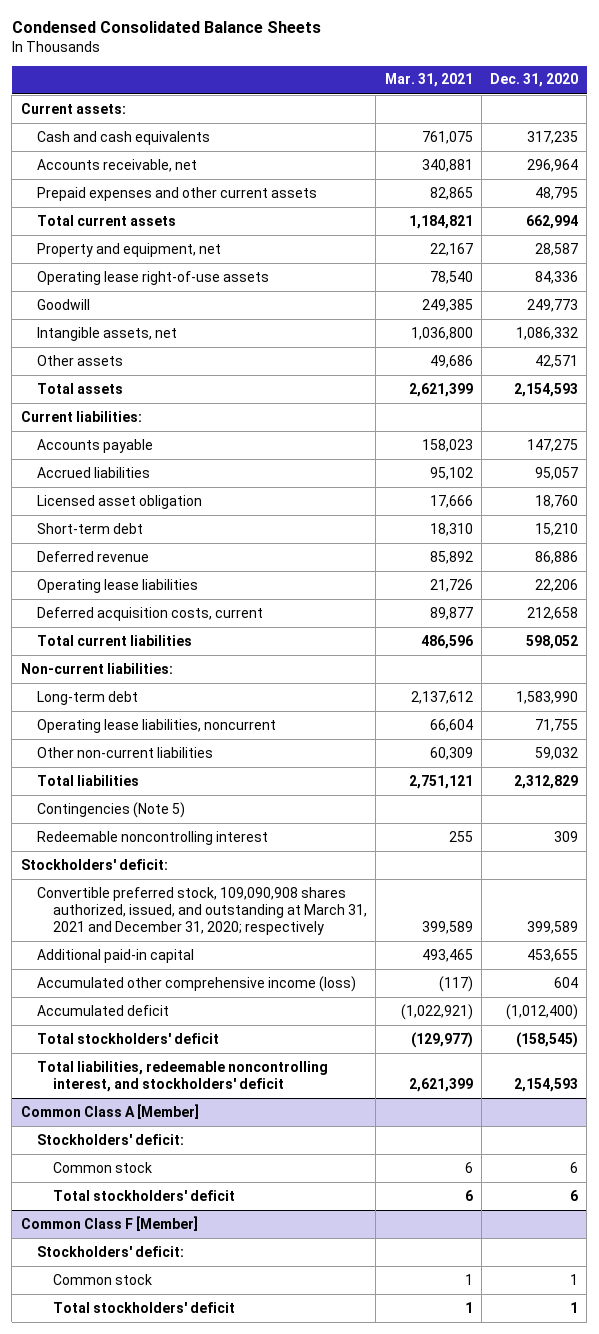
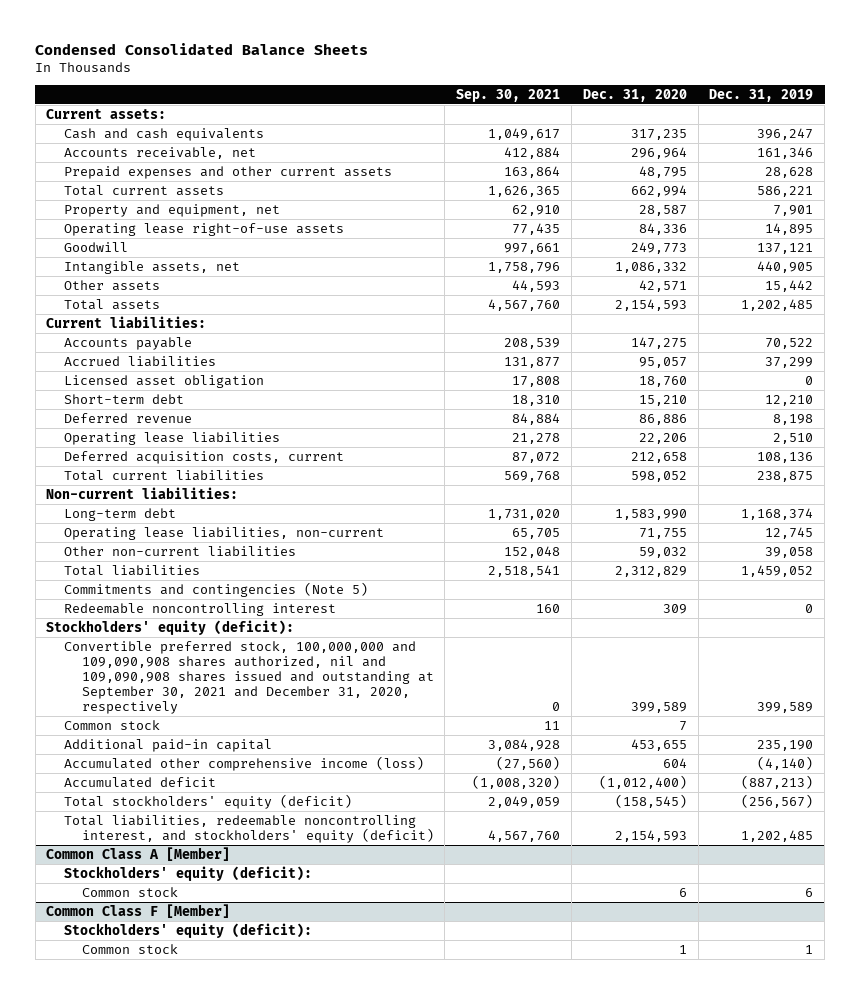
[384,73,473,88] Mar. 31, 2021 -> none
none -> [456,88,561,102] Sep. 30, 2021
none -> [709,88,814,102] Dec. 31, 2019
[36,718,276,733] Operating lease liabilities, noncurrent -> [63,526,384,540] Operating lease liabilities, non-current
[36,801,185,818] Contingencies (Note 5) -> [63,581,368,597] Commitments and contingencies (Note 5)
[20,858,168,870] Stockholders' deficit: -> [46,619,295,635] Stockholders' equity (deficit):
[36,886,368,935] Convertible preferred stock, 109,090,908 shares authorized, issued, and outstanding at March 31, 2021 and December 31, 2020; respectively -> [63,640,434,715] Convertible preferred stock, 100,000,000 and 109,090,908 shares authorized, nil and 109,090,908 shares issued and outstanding at September 30, 2021 and December 31, 2020, respectively
none -> [63,719,160,730] Common stock
[36,1032,219,1044] Total stockholders' deficit -> [63,793,352,809] Total stockholders' equity (deficit)
[36,1060,328,1092] Total liabilities, redeemable noncontrolling interest, and stockholders' deficit -> [63,814,434,844] Total liabilities, redeemable noncontrolling interest, and stockholders' equity (deficit)
[36,1133,184,1145] Stockholders' deficit: -> [63,865,312,881] Stockholders' equity (deficit):
[53,1189,236,1201] Total stockholders' deficit -> none
[36,1245,184,1257] Stockholders' deficit: -> [63,922,312,938] Stockholders' equity (deficit):
[53,1301,236,1313] Total stockholders' deficit -> none

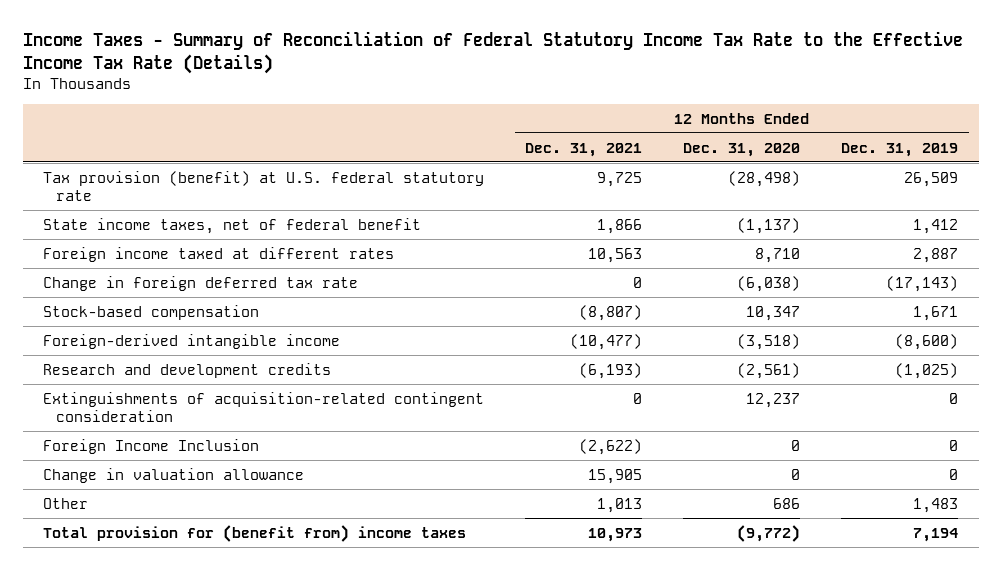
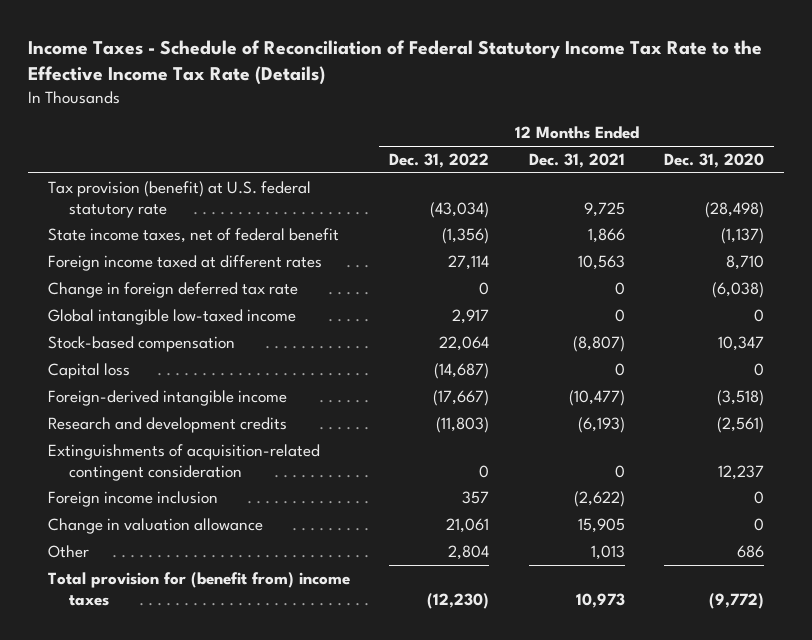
[22,30,963,74] Income Taxes - Summary of Reconciliation of Federal Statutory Income Tax Rate to the Effective Income Tax Rate (Details) -> [27,39,762,85] Income Taxes - Schedule of Reconciliation of Federal Statutory Income Tax Rate to the Effective Income Tax Rate (Details)
[841,142,959,157] Dec. 31, 2019 -> none
none -> [389,153,490,169] Dec. 31, 2022
none -> [47,308,296,325] Global intangible low-taxed income
none -> [47,362,130,379] Capital loss
[43,438,260,454] Foreign Income Inclusion -> [47,490,218,507] Foreign income inclusion

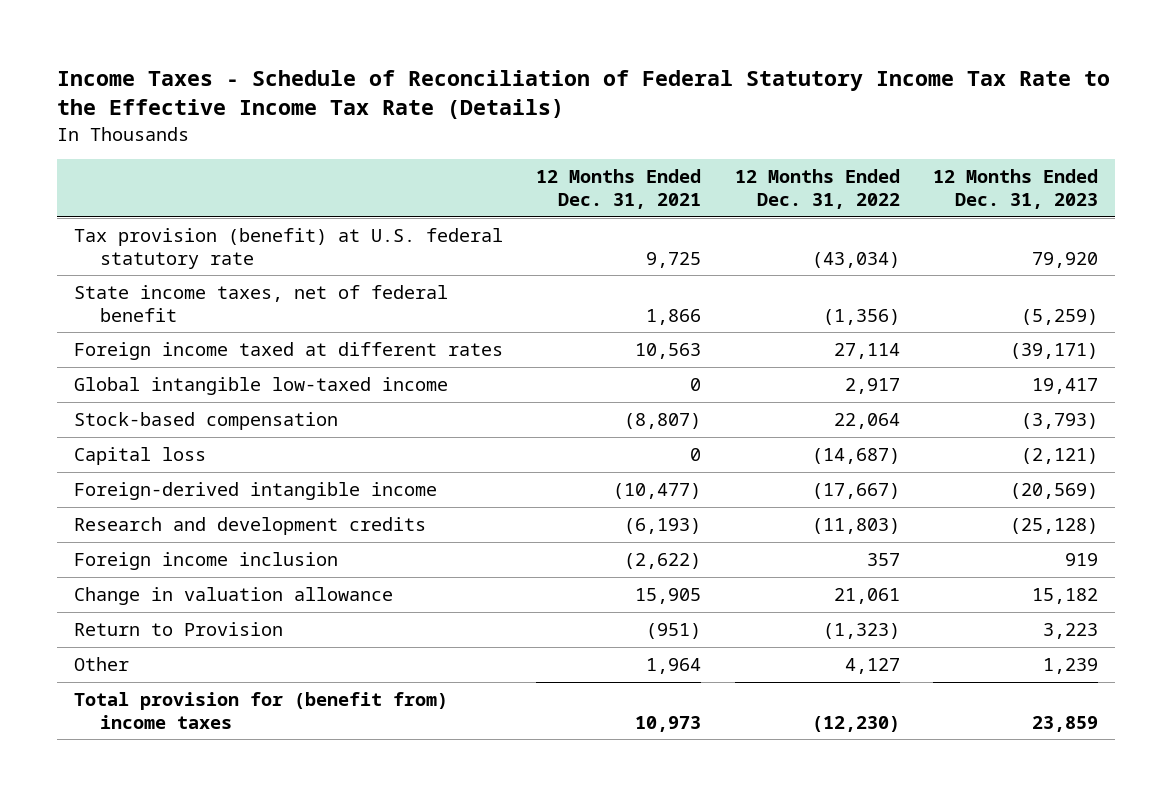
[663,153,764,169] Dec. 31, 2020 -> none
none -> [933,169,1099,210] 12 Months Ended Dec. 31, 2023
[47,281,298,298] Change in foreign deferred tax rate -> none
[47,443,320,481] Extinguishments of acquisition-related contingent consideration -> none
none -> [74,622,284,637] Return to Provision
[448,544,490,560] 2,804 -> [844,658,900,675] 4,127
[590,544,625,560] 1,013 -> [646,658,702,675] 1,964

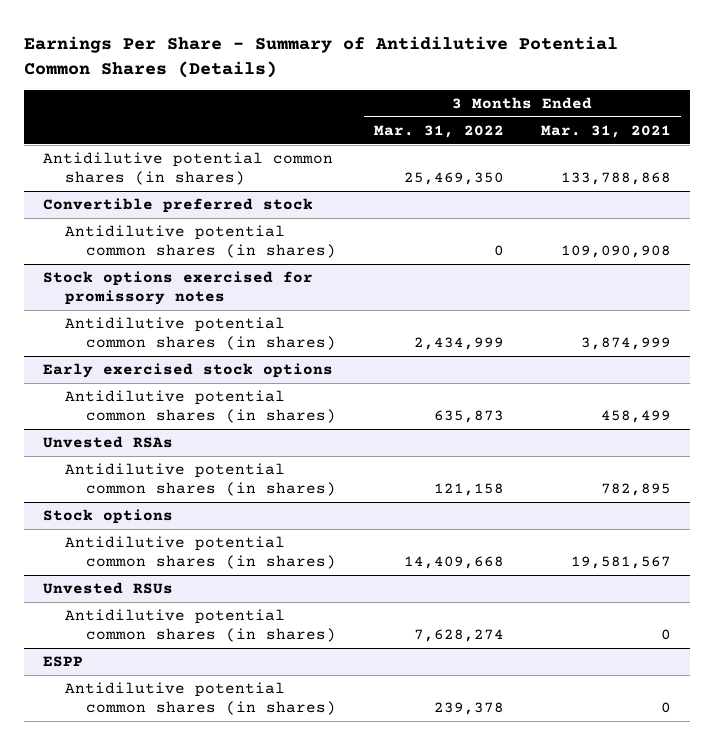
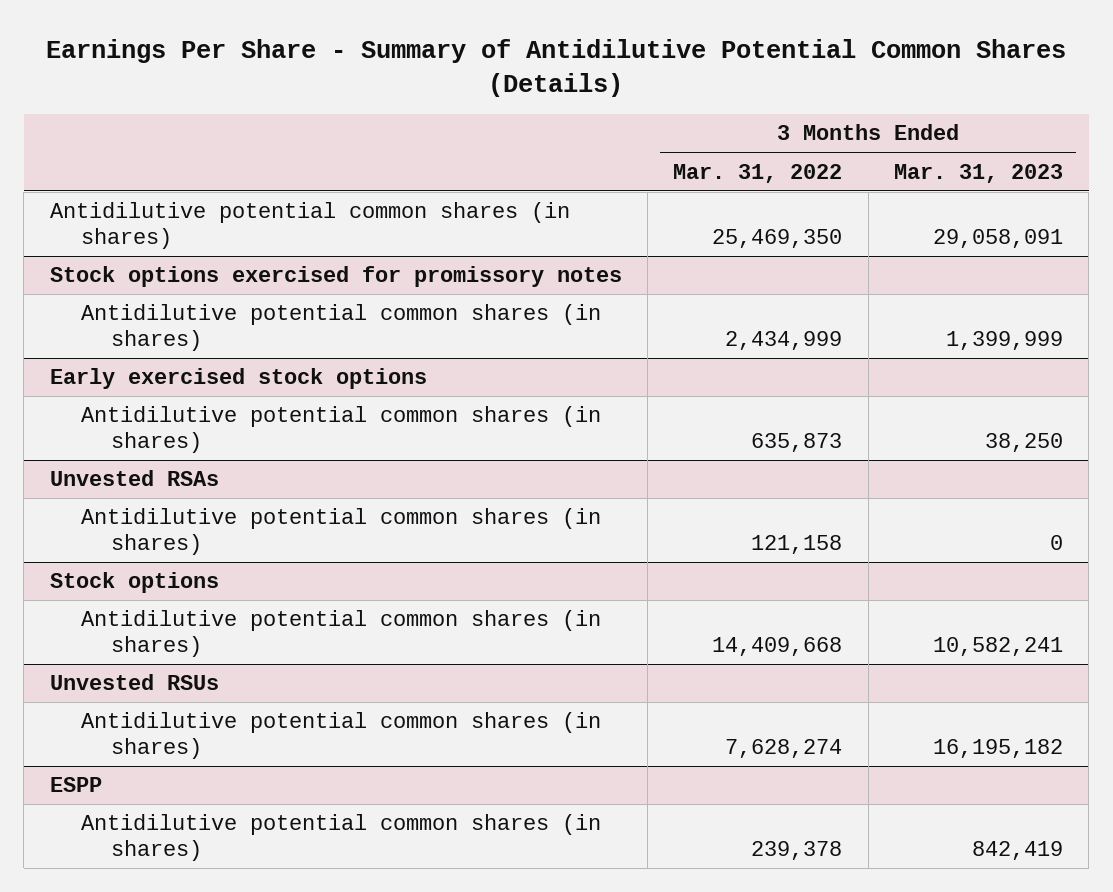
[541,124,672,138] Mar. 31, 2021 -> none
none -> [894,163,1064,183] Mar. 31, 2023
[43,197,314,213] Convertible preferred stock -> none
[64,224,336,259] Antidilutive potential common shares (in shares) -> none

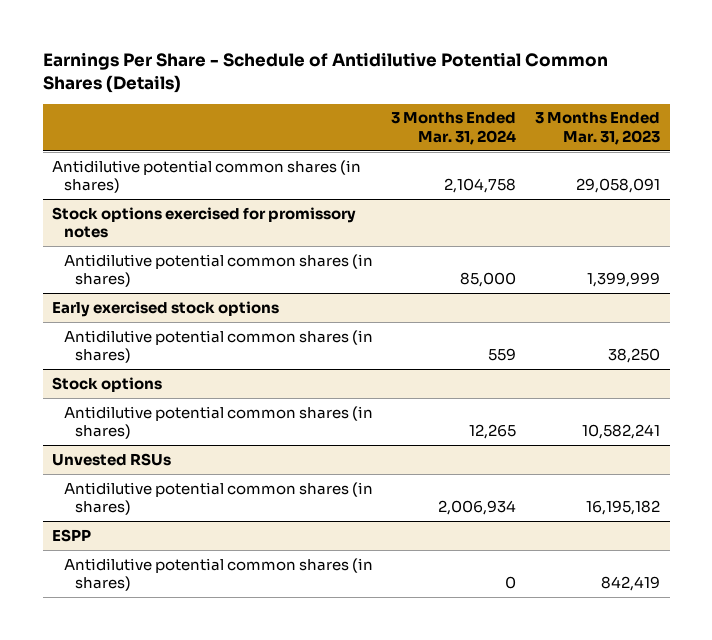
[46,38,1067,98] Earnings Per Share - Summary of Antidilutive Potential Common Shares (Details) -> [42,51,608,93] Earnings Per Share - Schedule of Antidilutive Potential Common Shares (Details)
[673,163,843,183] Mar. 31, 2022 -> none
none -> [391,112,517,146] 3 Months Ended Mar. 31, 2024
[49,470,219,487] Unvested RSAs -> none
[80,508,601,555] Antidilutive potential common shares (in shares) -> none

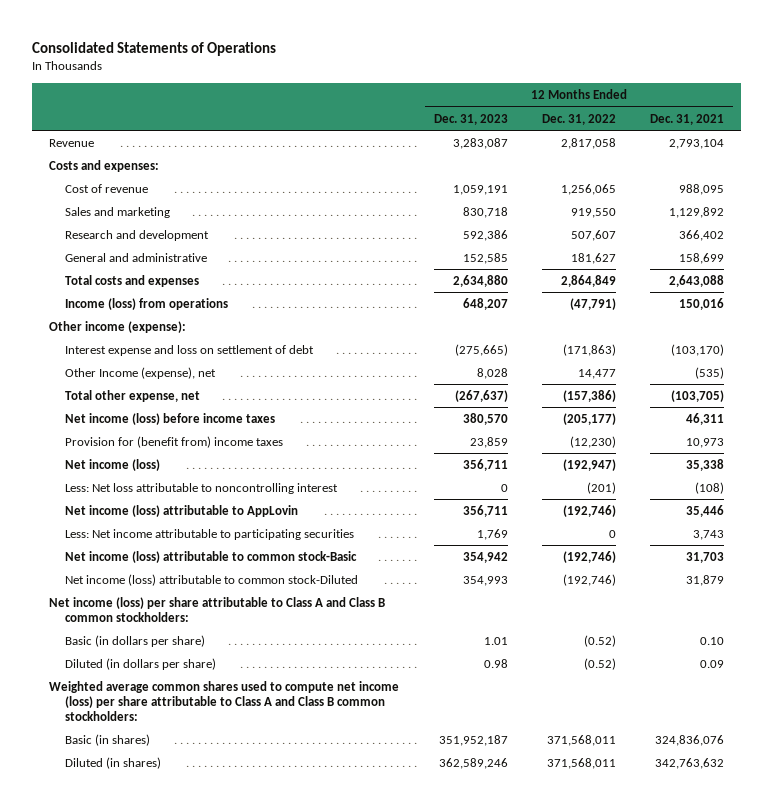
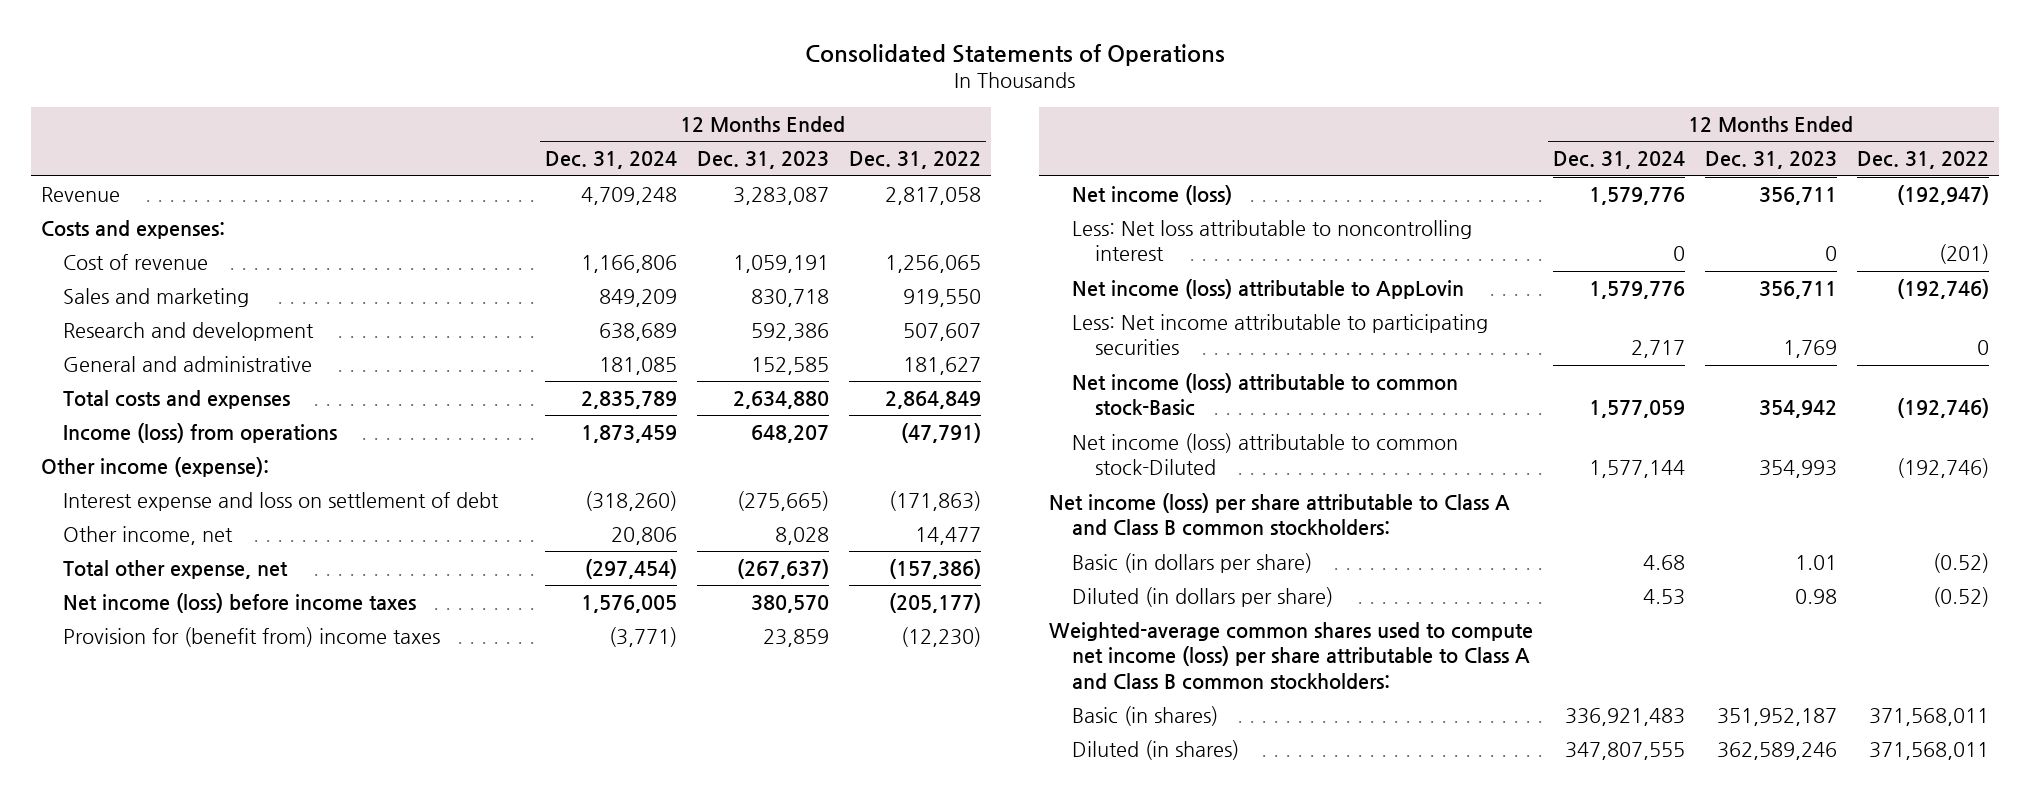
[650,113,725,125] Dec. 31, 2021 -> none
none -> [544,151,677,170] Dec. 31, 2024
[64,366,216,379] Other Income (expense), net -> [63,525,234,545] Other income, net
[49,680,400,722] Weighted average common shares used to compute net income (loss) per share attributable to Class A and Class B common stockholders: -> [1049,621,1534,690] Weighted-average common shares used to compute net income (loss) per share attributable to Class A and Class B common stockholders:

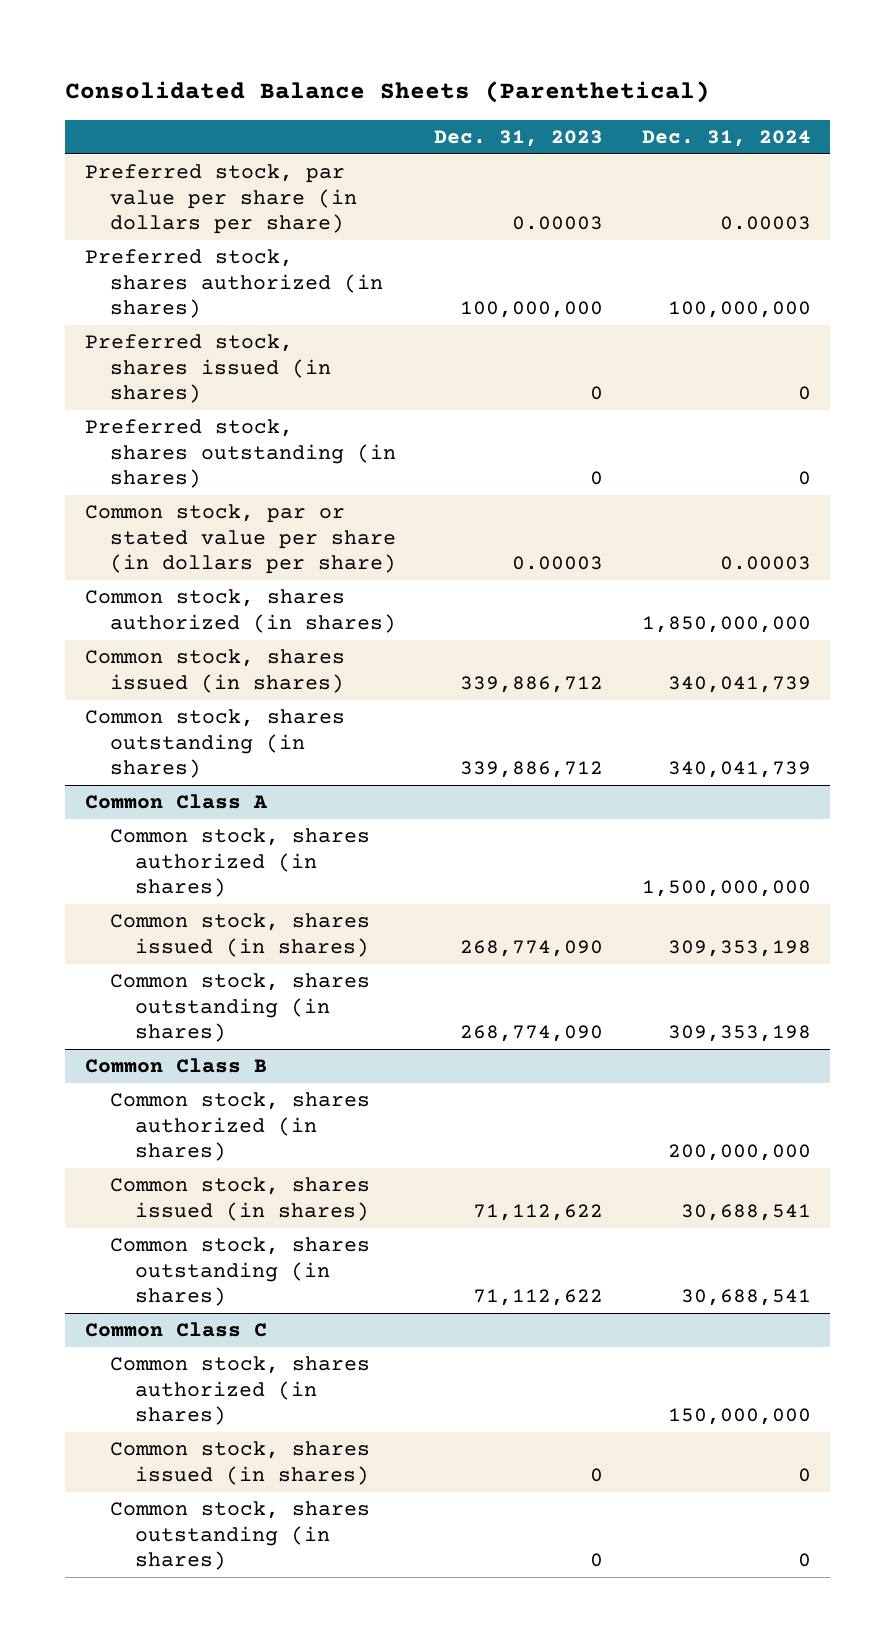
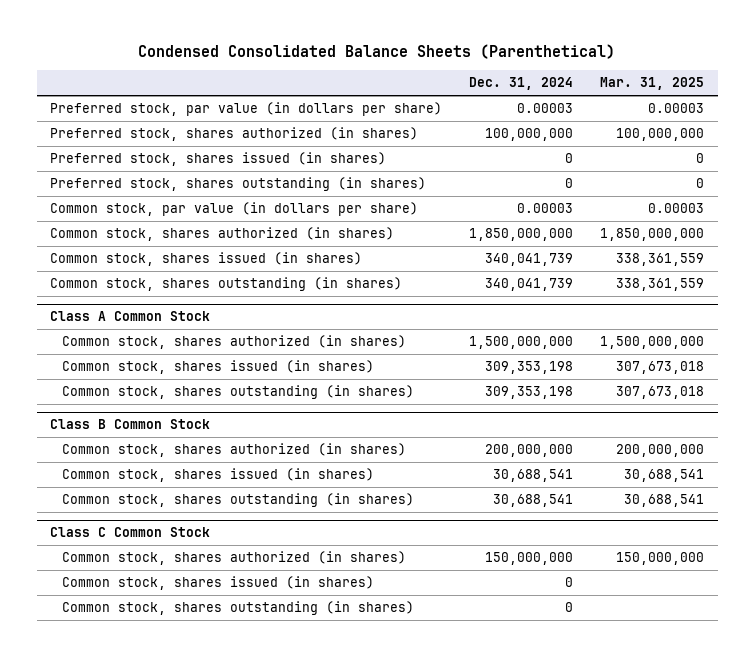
[65,81,711,104] Consolidated Balance Sheets (Parenthetical) -> [138,43,616,59] Condensed Consolidated Balance Sheets (Parenthetical)
[434,129,604,147] Dec. 31, 2023 -> none
none -> [600,77,705,91] Mar. 31, 2025
[84,164,357,235] Preferred stock, par value per share (in dollars per share) -> [50,102,443,117] Preferred stock, par value (in dollars per share)
[84,504,396,575] Common stock, par or stated value per share (in dollars per share) -> [50,202,419,217] Common stock, par value (in dollars per share)
[84,794,267,810] Common Class A -> [50,311,211,322] Class A Common Stock
[84,1058,267,1074] Common Class B -> [50,419,211,430] Class B Common Stock
[84,1322,267,1338] Common Class C -> [50,527,211,538] Class C Common Stock

